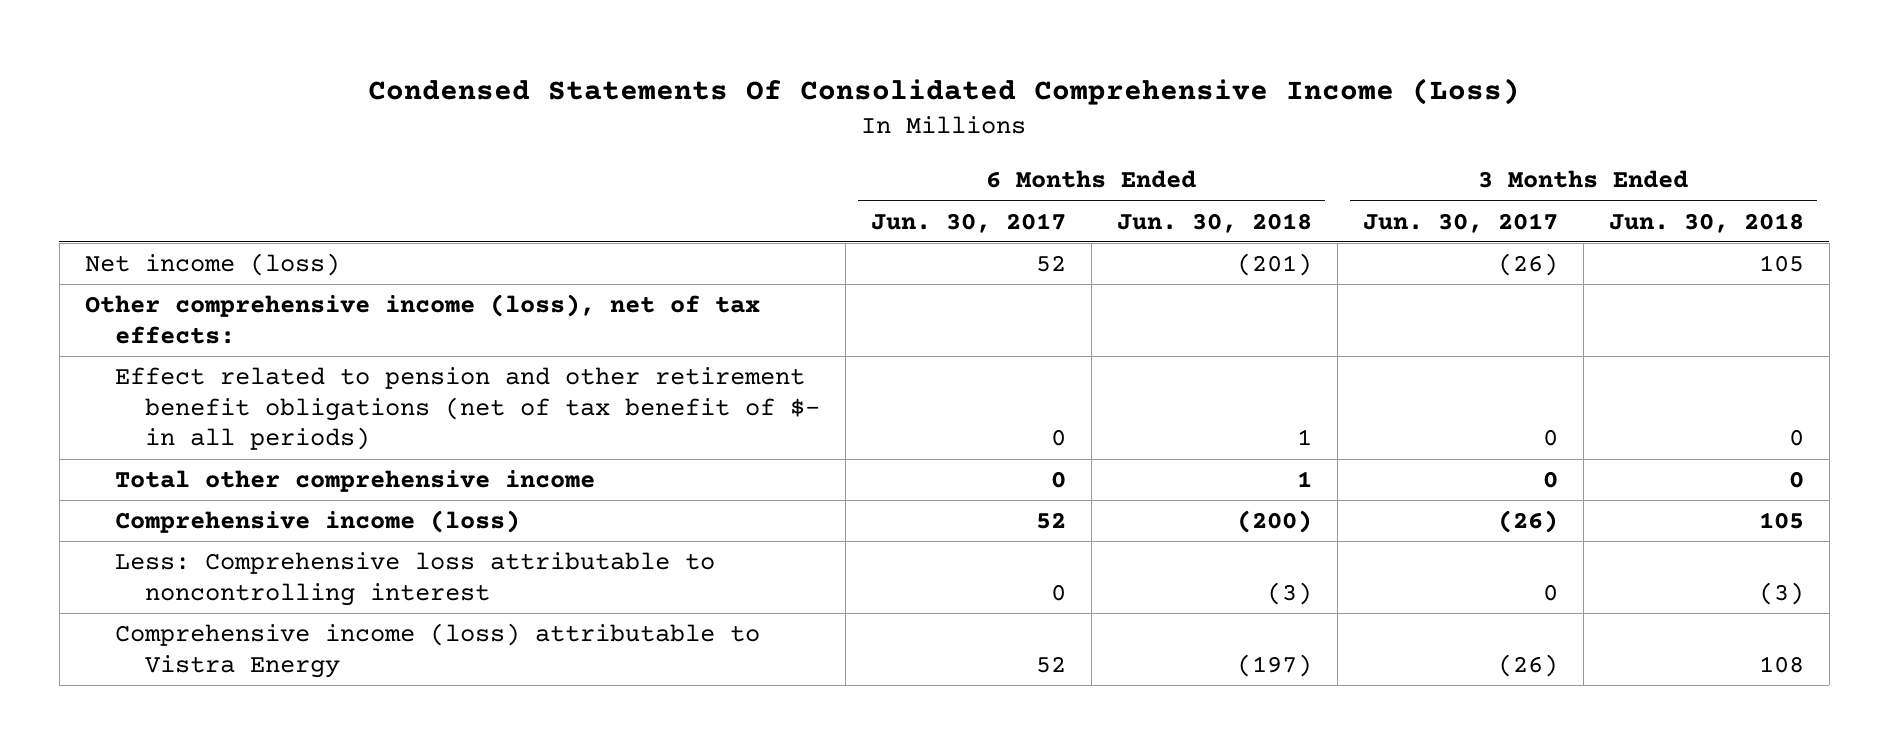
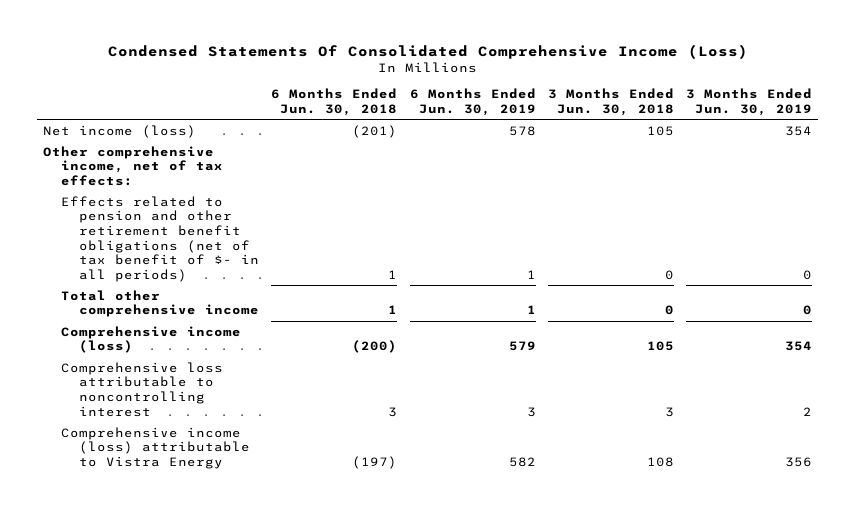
[870,212,1066,233] Jun. 30, 2017 -> none
[1362,212,1558,233] Jun. 30, 2017 -> none
none -> [409,88,536,116] 6 Months Ended Jun. 30, 2019
none -> [686,88,813,116] 3 Months Ended Jun. 30, 2019
[84,294,760,344] Other comprehensive income (loss), net of tax effects: -> [43,145,224,186] Other comprehensive income, net of tax effects:
[114,367,820,451] Effect related to pension and other retirement benefit obligations (net of tax benefit of $- in all periods) -> [61,195,260,282] Effects related to pension and other retirement benefit obligations (net of tax benefit of $- in all periods)
[114,552,715,606] Less: Comprehensive loss attributable to noncontrolling interest -> [61,361,224,417] Comprehensive loss attributable to noncontrolling interest
[1266,581,1312,605] (3) -> [388,406,398,417] 3
[1758,581,1804,605] (3) -> [665,406,675,417] 3

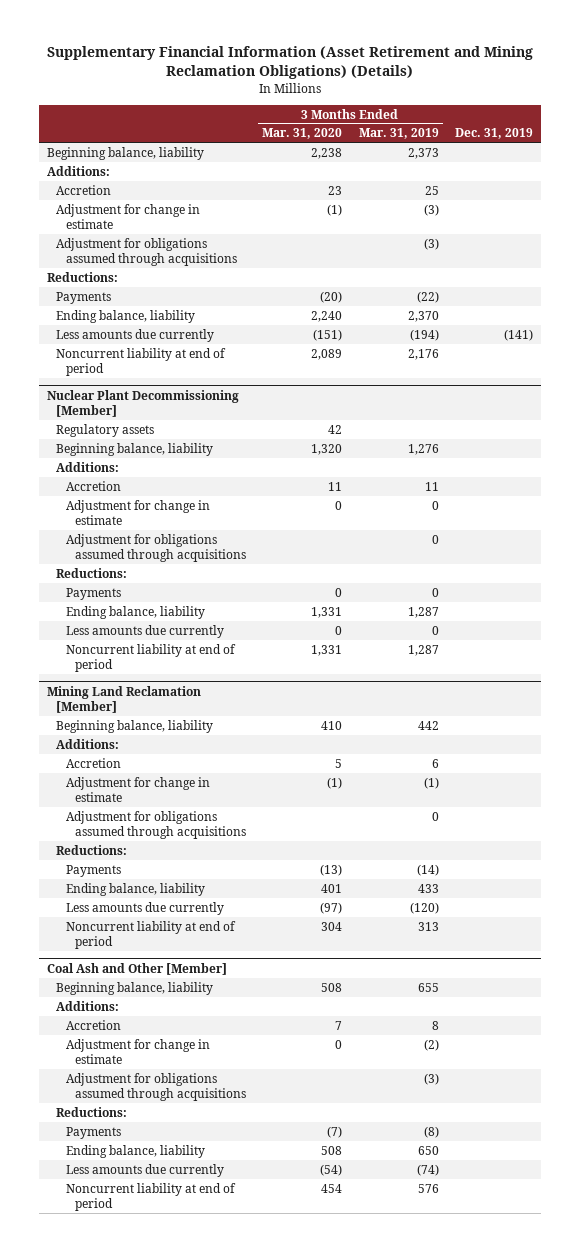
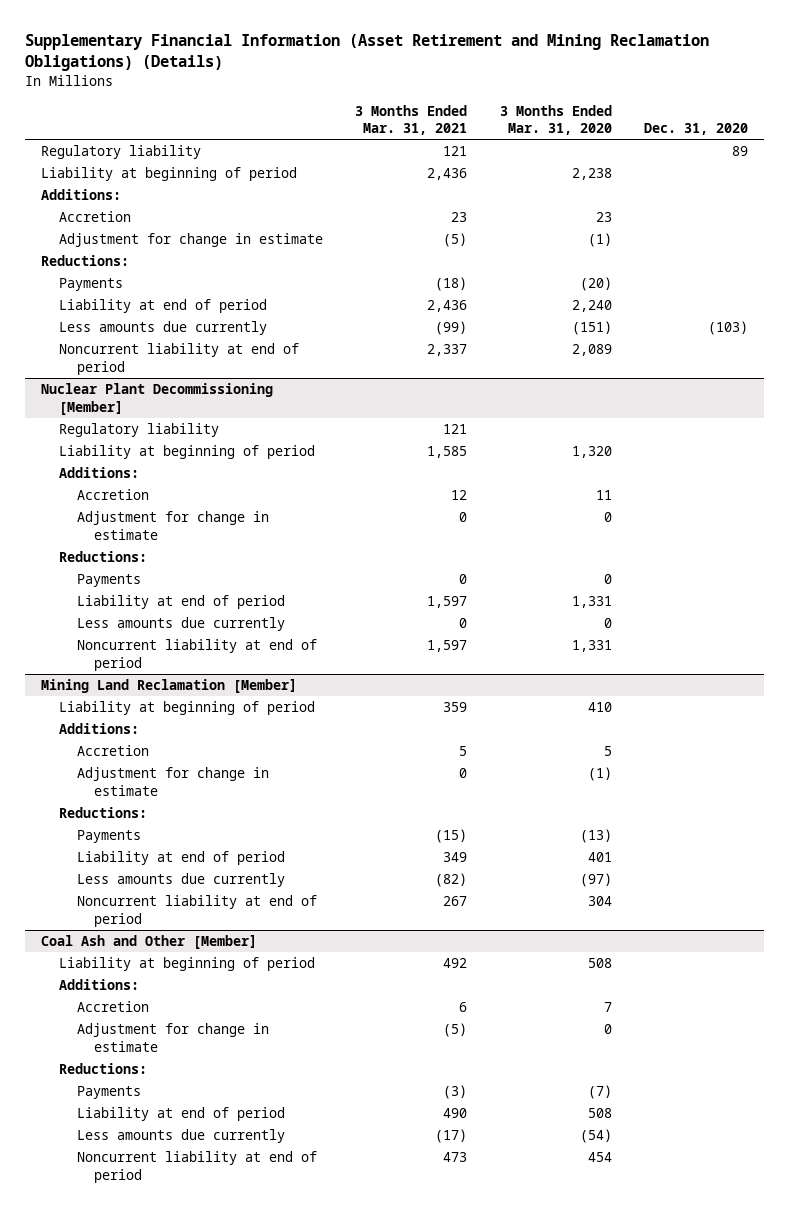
[358,128,439,140] Mar. 31, 2019 -> none
[454,128,533,140] Dec. 31, 2019 -> none
none -> [355,104,468,136] 3 Months Ended Mar. 31, 2021
none -> [644,123,749,136] Dec. 31, 2020
none -> [41,144,202,159] Regulatory liability
[46,146,204,160] Beginning balance, liability -> [41,166,298,181] Liability at beginning of period
[56,237,237,267] Adjustment for obligations assumed through acquisitions -> none
[56,309,196,323] Ending balance, liability -> [58,298,267,313] Liability at end of period
[56,423,155,437] Regulatory assets -> none
none -> [58,422,219,437] Regulatory liability
[56,442,214,456] Beginning balance, liability -> [58,444,315,459] Liability at beginning of period
[65,533,247,563] Adjustment for obligations assumed through acquisitions -> none
[65,605,205,619] Ending balance, liability -> [76,594,285,609] Liability at end of period
[56,719,214,733] Beginning balance, liability -> [58,700,315,715] Liability at beginning of period
[65,810,247,840] Adjustment for obligations assumed through acquisitions -> none
[65,882,205,896] Ending balance, liability -> [76,850,285,865] Liability at end of period
[56,981,214,995] Beginning balance, liability -> [58,956,315,971] Liability at beginning of period
[65,1072,247,1102] Adjustment for obligations assumed through acquisitions -> none
[65,1144,205,1158] Ending balance, liability -> [76,1106,285,1121] Liability at end of period

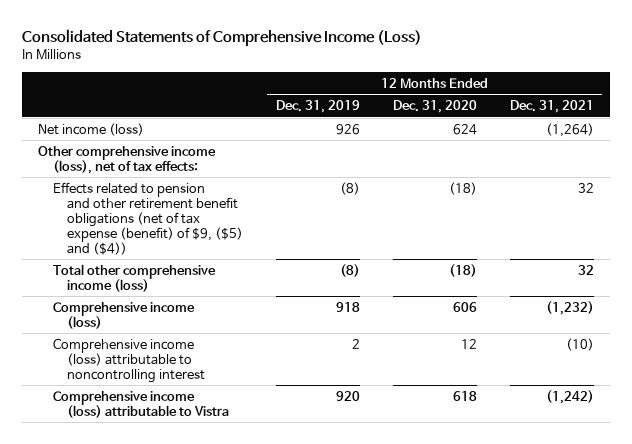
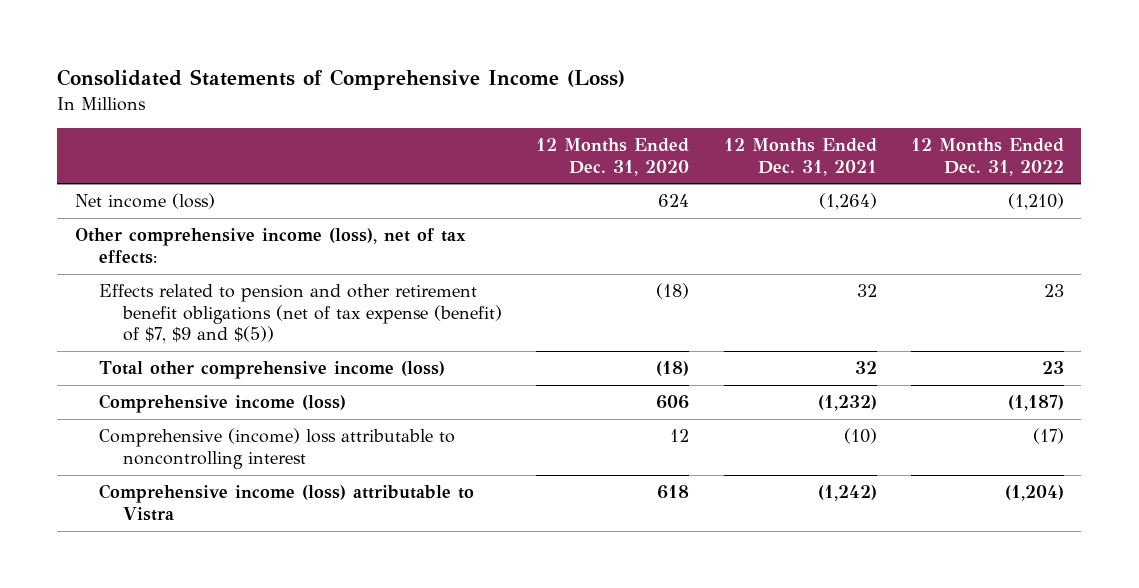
[275,100,360,114] Dec. 31, 2019 -> none
none -> [911,138,1065,176] 12 Months Ended Dec. 31, 2022
[52,181,243,255] Effects related to pension and other retirement benefit obligations (net of tax expense (benefit) of $9, ($5) and ($4)) -> [98,284,502,344] Effects related to pension and other retirement benefit obligations (net of tax expense (benefit) of $7, $9 and $(5))
[52,337,205,383] Comprehensive income (loss) attributable to noncontrolling interest -> [98,428,455,469] Comprehensive (income) loss attributable to noncontrolling interest

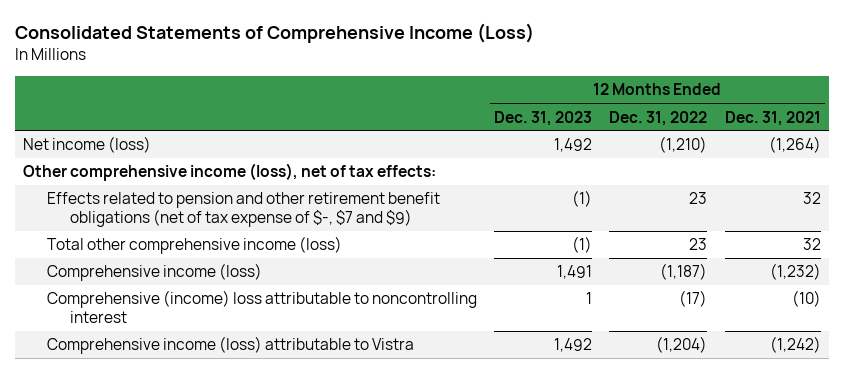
[536,138,690,176] 12 Months Ended Dec. 31, 2020 -> none
none -> [494,110,593,126] Dec. 31, 2023
[98,284,502,344] Effects related to pension and other retirement benefit obligations (net of tax expense (benefit) of $7, $9 and $(5)) -> [46,192,440,228] Effects related to pension and other retirement benefit obligations (net of tax expense of $-, $7 and $9)

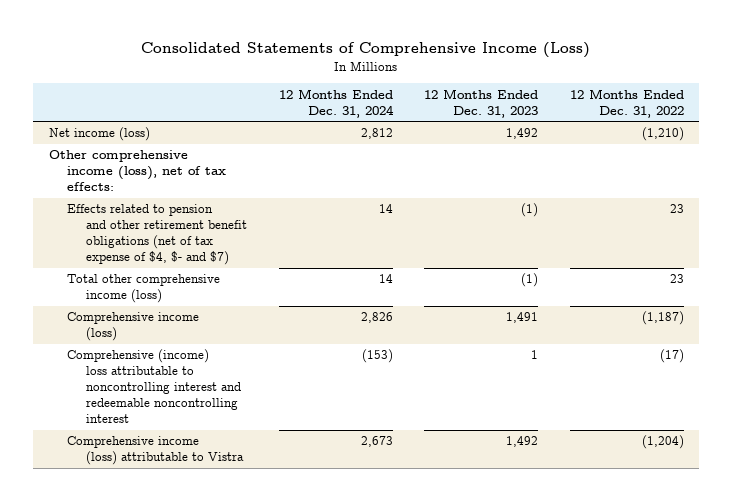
[724,110,821,126] Dec. 31, 2021 -> none
none -> [278,88,394,118] 12 Months Ended Dec. 31, 2024
[46,192,440,228] Effects related to pension and other retirement benefit obligations (net of tax expense of $-, $7 and $9) -> [67,204,247,266] Effects related to pension and other retirement benefit obligations (net of tax expense of $4, $- and $7)
[46,290,477,324] Comprehensive (income) loss attributable to noncontrolling interest -> [67,349,241,424] Comprehensive (income) loss attributable to noncontrolling interest and redeemable noncontrolling interest

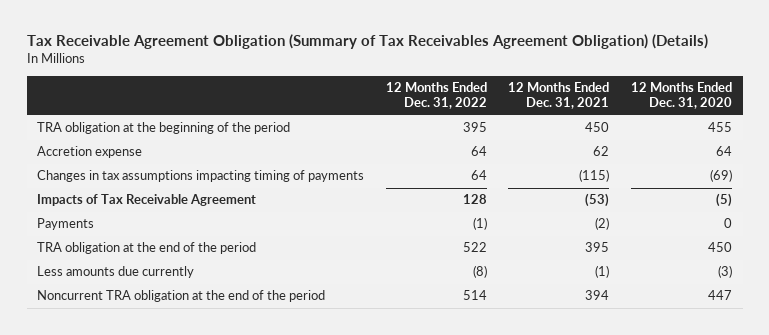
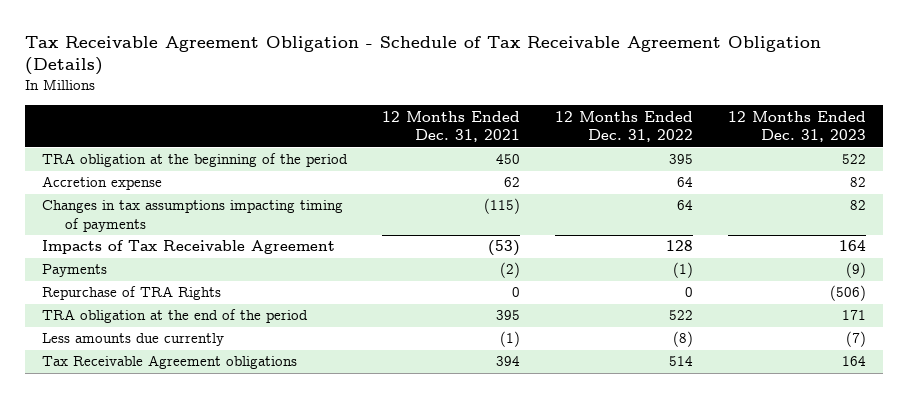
[26,34,708,50] Tax Receivable Agreement Obligation (Summary of Tax Receivables Agreement Obligation) (Details) -> [24,35,821,76] Tax Receivable Agreement Obligation - Schedule of Tax Receivable Agreement Obligation (Details)
[631,82,733,110] 12 Months Ended Dec. 31, 2020 -> none
none -> [727,110,866,143] 12 Months Ended Dec. 31, 2023
none -> [42,286,222,301] Repurchase of TRA Rights
[37,290,326,303] Noncurrent TRA obligation at the end of the period -> [42,355,298,370] Tax Receivable Agreement obligations

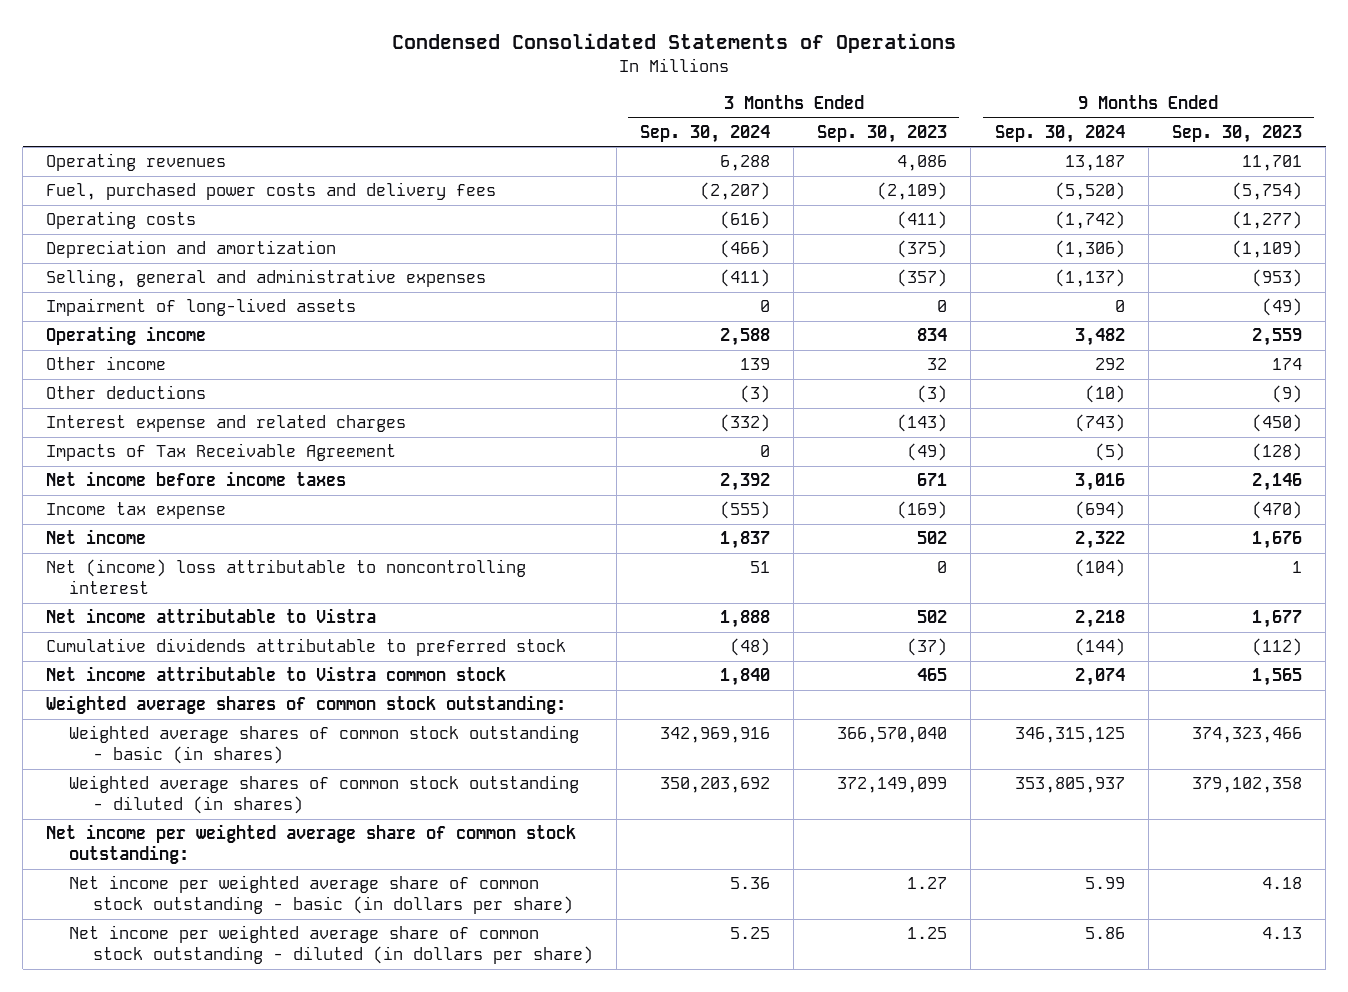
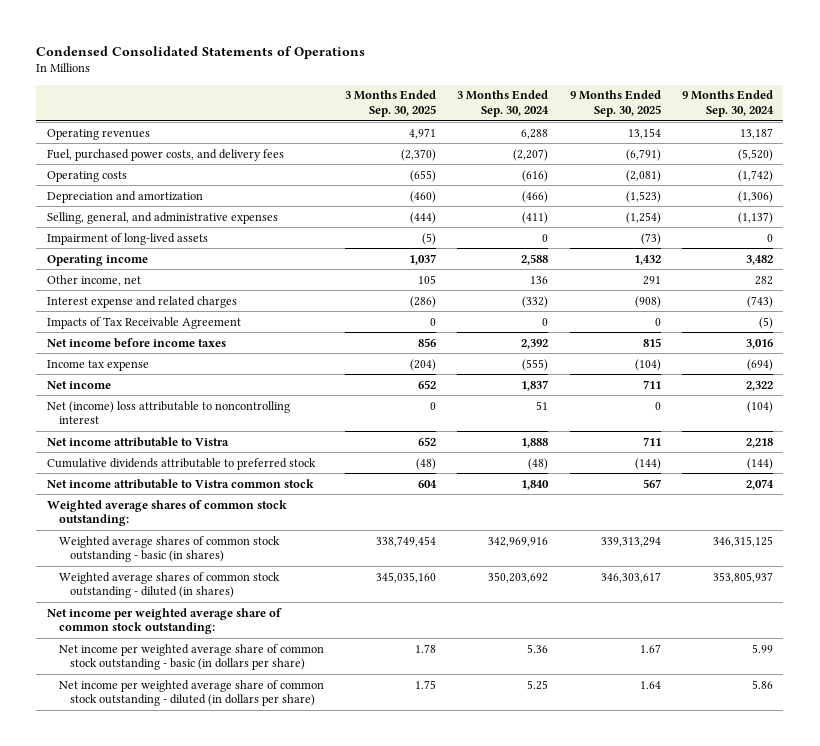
[817,124,948,143] Sep. 30, 2023 -> none
[1171,124,1302,143] Sep. 30, 2023 -> none
none -> [344,90,436,117] 3 Months Ended Sep. 30, 2025
none -> [569,90,661,117] 9 Months Ended Sep. 30, 2025
[46,182,497,201] Fuel, purchased power costs and delivery fees -> [46,148,284,161] Fuel, purchased power costs, and delivery fees
[46,269,487,288] Selling, general and administrative expenses -> [46,211,278,224] Selling, general, and administrative expenses
[46,385,207,400] Other deductions -> none
[46,356,167,371] Other income -> [46,274,141,286] Other income, net
[739,358,770,371] 139 -> [530,275,549,284] 136
[1094,358,1125,371] 292 -> [754,275,773,285] 282

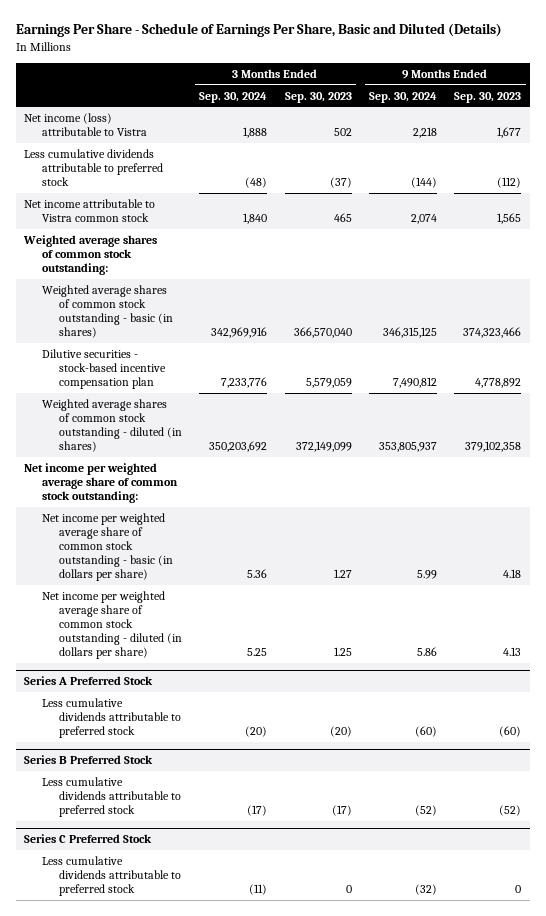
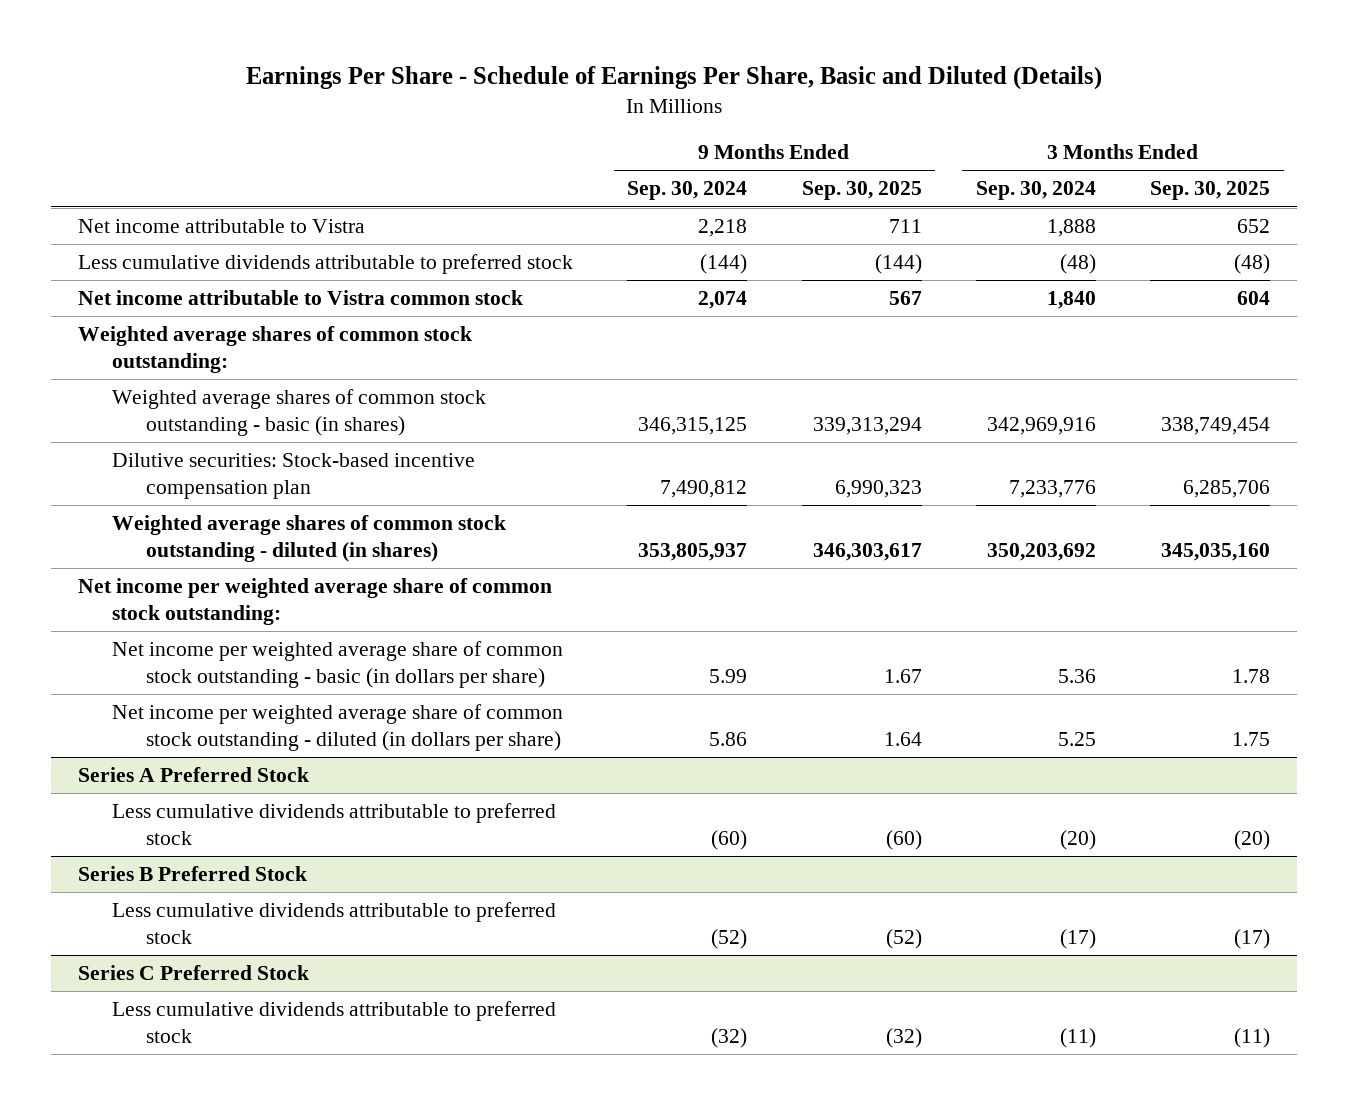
[284,91,352,103] Sep. 30, 2023 -> none
[454,91,522,103] Sep. 30, 2023 -> none
none -> [801,181,922,201] Sep. 30, 2025
none -> [1150,181,1271,201] Sep. 30, 2025
[24,113,147,137] Net income (loss) attributable to Vistra -> [78,219,366,234] Net income attributable to Vistra
[41,349,166,390] Dilutive securities - stock-based incentive compensation plan -> [112,453,476,499] Dilutive securities: Stock-based incentive compensation plan

